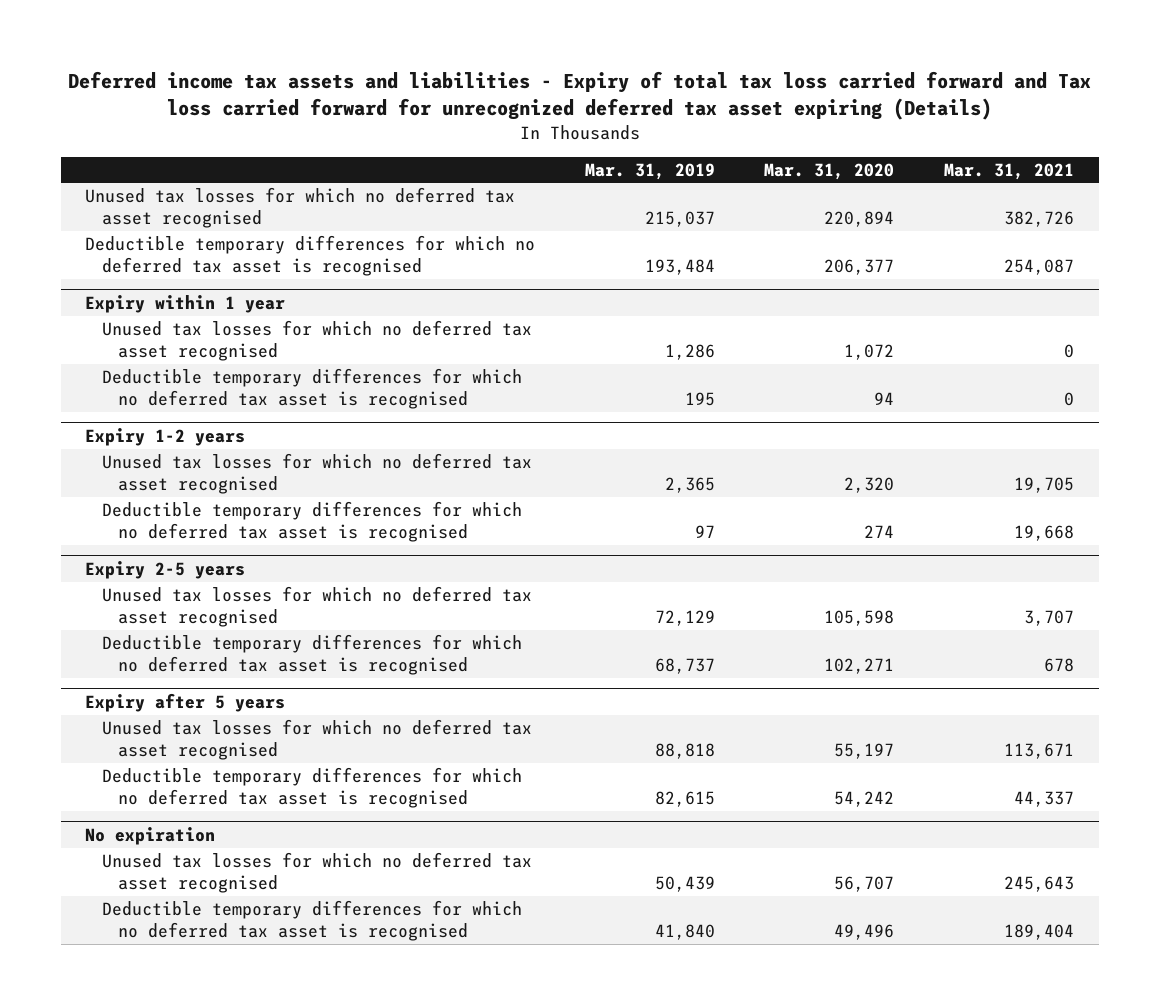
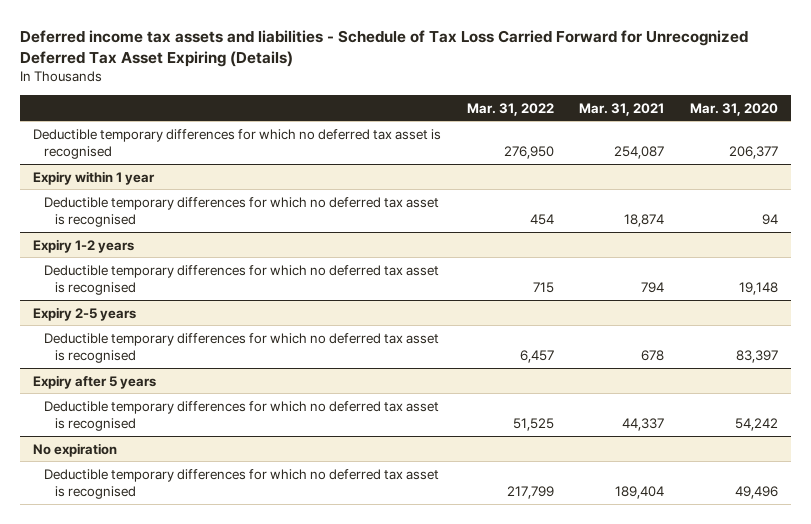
[67,70,1091,121] Deferred income tax assets and liabilities - Expiry of total tax loss carried forward and Tax loss carried forward for unrecognized deferred tax asset expiring (Details) -> [20,29,749,67] Deferred income tax assets and liabilities - Schedule of Tax Loss Carried Forward for Unrecognized Deferred Tax Asset Expiring (Details)
[584,162,715,180] Mar. 31, 2019 -> none
none -> [466,102,554,116] Mar. 31, 2022
[85,187,516,228] Unused tax losses for which no deferred tax asset recognised -> none
[101,320,532,361] Unused tax losses for which no deferred tax asset recognised -> none
[1063,391,1074,406] 0 -> [624,214,665,228] 18,874
[101,453,532,494] Unused tax losses for which no deferred tax asset recognised -> none
[864,524,895,538] 274 -> [739,282,779,296] 19,148
[1013,524,1074,541] 19,668 -> [641,282,665,294] 794
[101,586,532,627] Unused tax losses for which no deferred tax asset recognised -> none
[824,657,895,674] 102,271 -> [736,350,779,364] 83,397
[101,719,532,760] Unused tax losses for which no deferred tax asset recognised -> none
[101,852,532,893] Unused tax losses for which no deferred tax asset recognised -> none

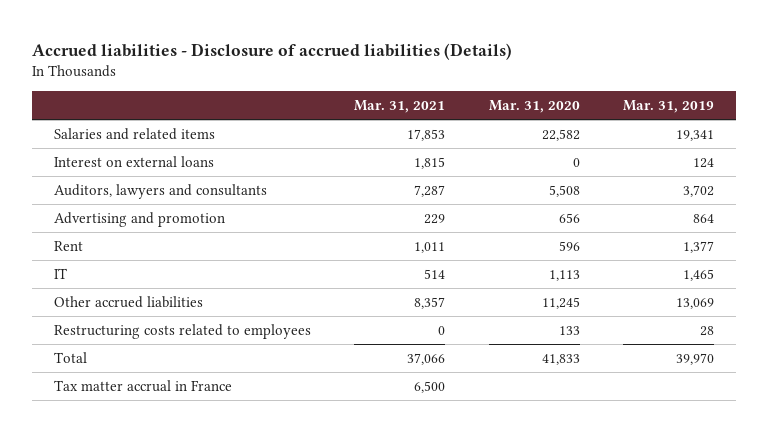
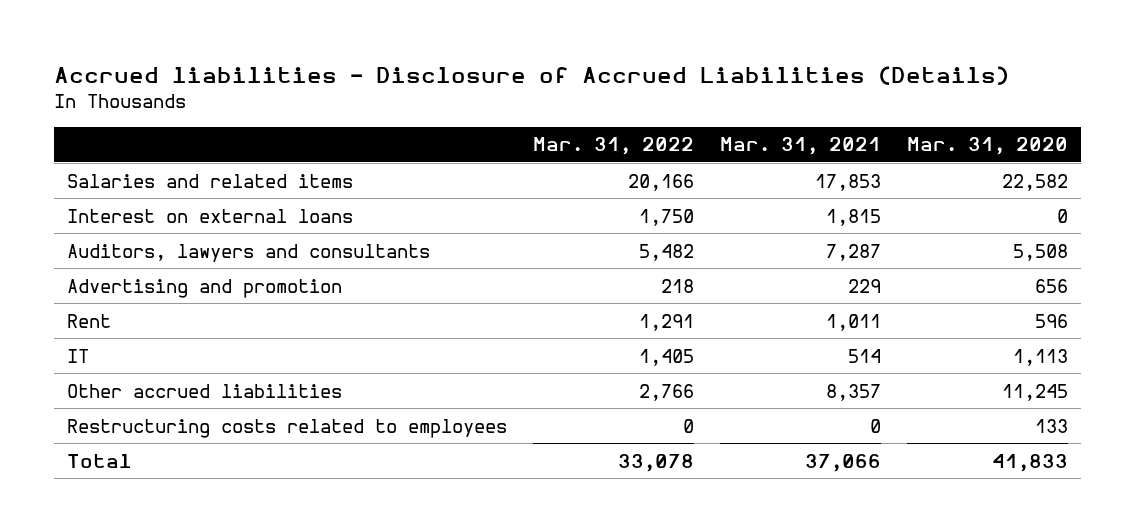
[32,42,513,60] Accrued liabilities - Disclosure of accrued liabilities (Details) -> [54,65,1010,85] Accrued liabilities - Disclosure of Accrued Liabilities (Details)
[623,100,715,114] Mar. 31, 2019 -> none
none -> [532,137,694,156] Mar. 31, 2022
[53,380,232,393] Tax matter accrual in France -> none

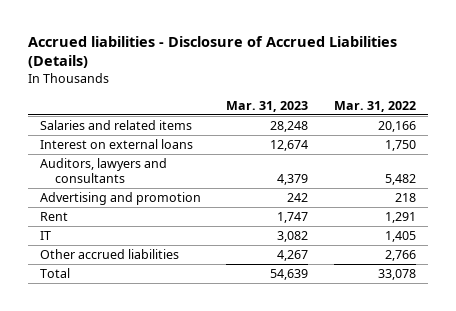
[719,137,881,156] Mar. 31, 2021 -> none
[906,137,1068,156] Mar. 31, 2020 -> none
none -> [226,100,309,112] Mar. 31, 2023
[67,418,508,438] Restructuring costs related to employees -> none

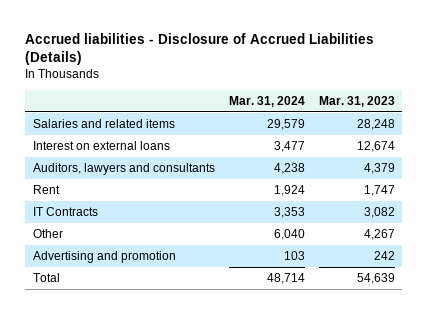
[333,100,416,112] Mar. 31, 2022 -> none
none -> [228,95,305,107] Mar. 31, 2024
[40,230,52,240] IT -> [32,207,98,217] IT Contracts
[40,248,180,259] Other accrued liabilities -> [32,229,63,239] Other
[40,191,202,205] Advertising and promotion -> [32,251,176,264] Advertising and promotion

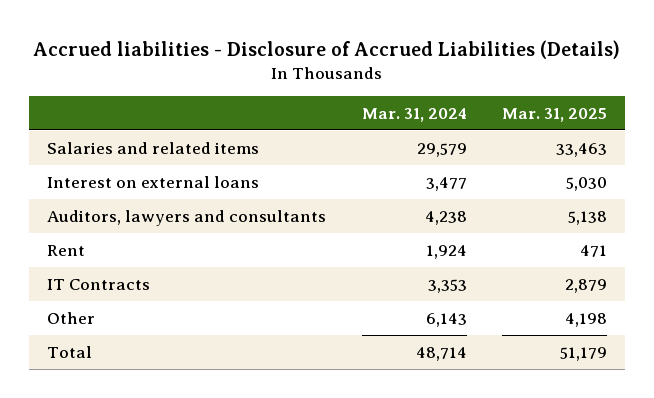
[318,95,395,107] Mar. 31, 2023 -> none
none -> [502,108,608,123] Mar. 31, 2025
[32,251,176,264] Advertising and promotion -> none
[273,229,305,241] 6,040 -> [425,312,467,327] 6,143

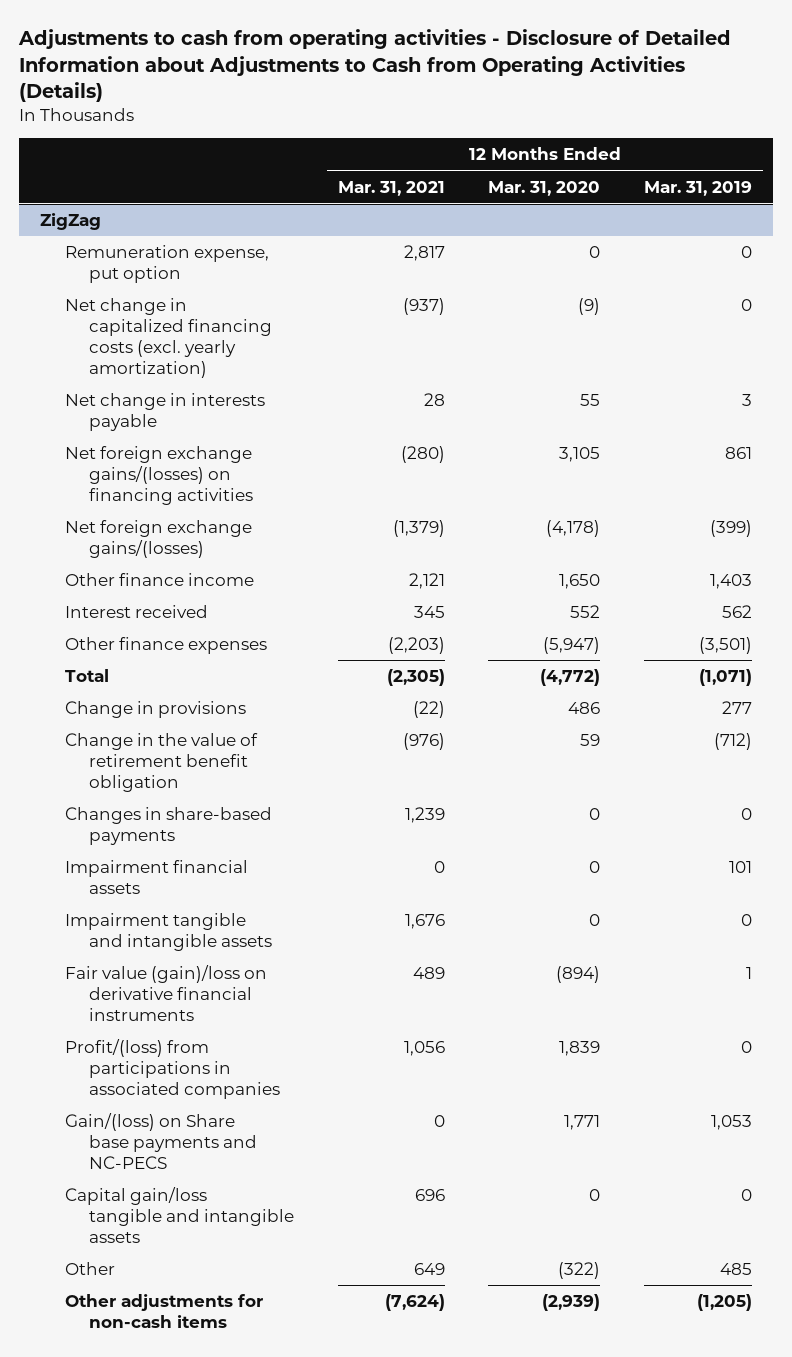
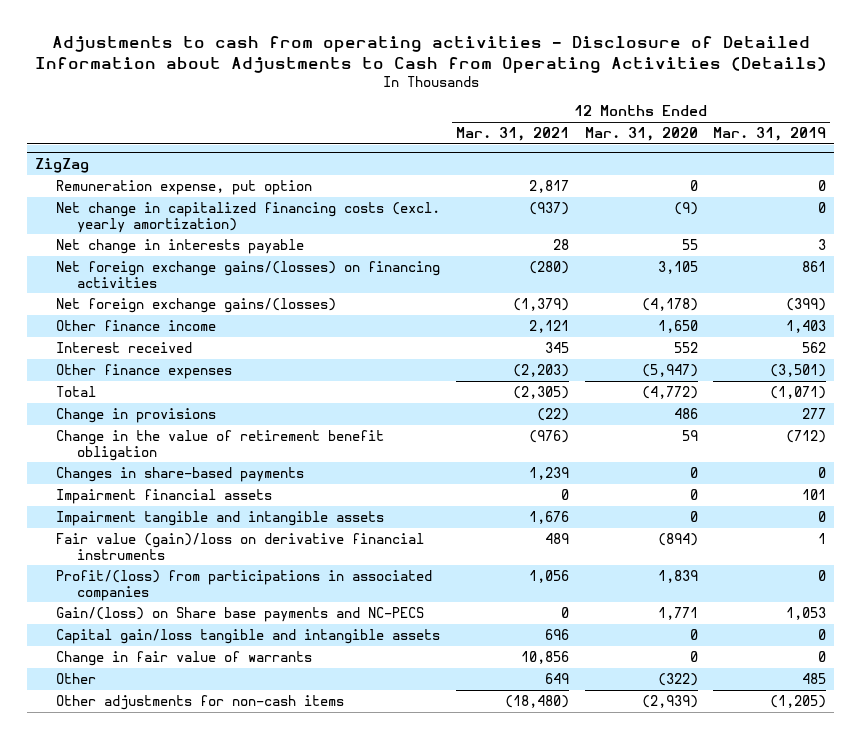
none -> [55,650,312,666] Change in fair value of warrants
[384,1294,445,1312] (7,624) -> [504,694,569,708] (18,480)

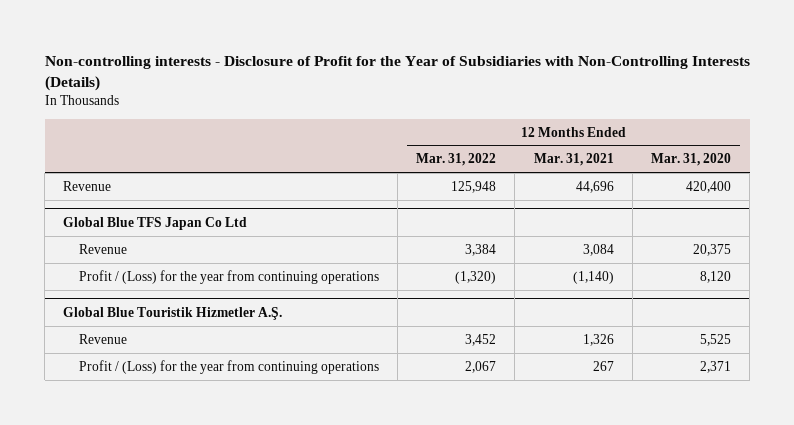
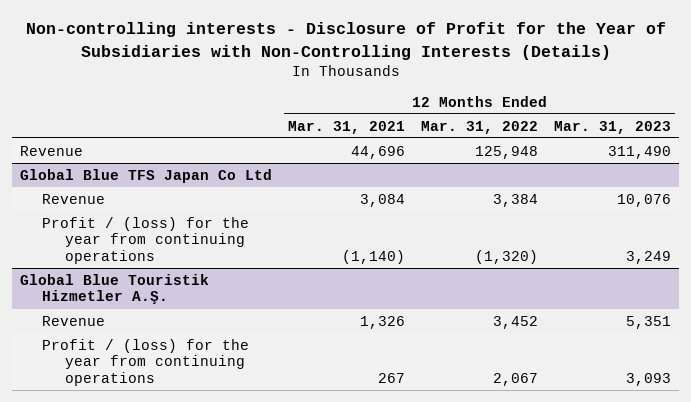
[651,153,732,167] Mar. 31, 2020 -> none
none -> [554,120,672,134] Mar. 31, 2023
[78,269,379,284] Profit / (Loss) for the year from continuing operations -> [42,216,250,265] Profit / (loss) for the year from continuing operations
[78,359,379,374] Profit / (Loss) for the year from continuing operations -> [42,338,250,387] Profit / (loss) for the year from continuing operations

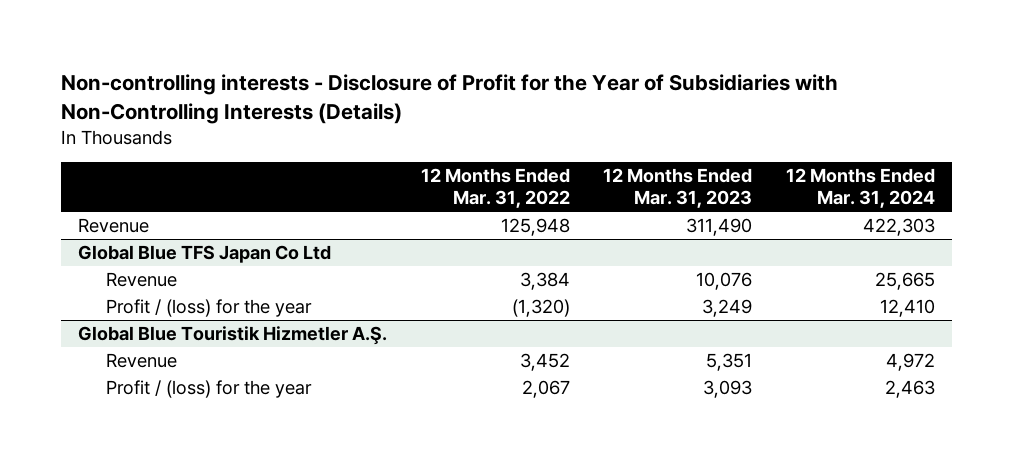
[288,120,406,134] Mar. 31, 2021 -> none
none -> [785,168,935,209] 12 Months Ended Mar. 31, 2024
[42,216,250,265] Profit / (loss) for the year from continuing operations -> [105,299,312,318] Profit / (loss) for the year
[42,338,250,387] Profit / (loss) for the year from continuing operations -> [105,380,312,399] Profit / (loss) for the year

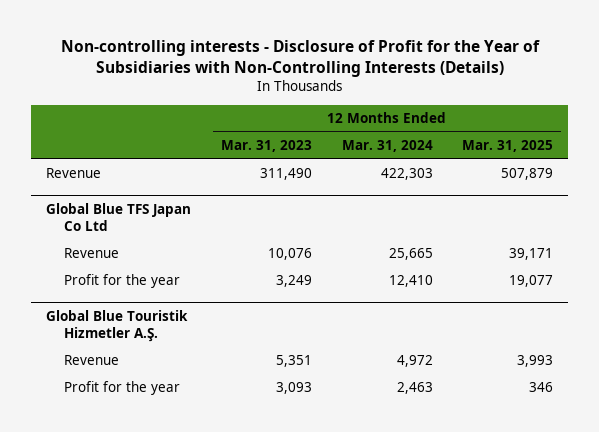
[420,168,570,209] 12 Months Ended Mar. 31, 2022 -> none
none -> [462,140,554,153] Mar. 31, 2025
[105,299,312,318] Profit / (loss) for the year -> [64,274,181,289] Profit for the year
[105,380,312,399] Profit / (loss) for the year -> [64,381,181,396] Profit for the year

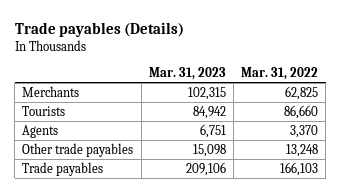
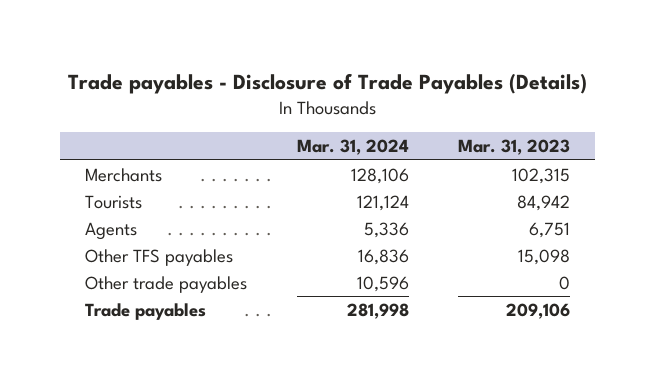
[14,22,184,38] Trade payables (Details) -> [67,72,587,94] Trade payables - Disclosure of Trade Payables (Details)
[241,66,319,80] Mar. 31, 2022 -> none
none -> [296,139,409,156] Mar. 31, 2024
none -> [84,248,233,266] Other TFS payables
[192,143,226,157] 15,098 -> [559,275,571,290] 0

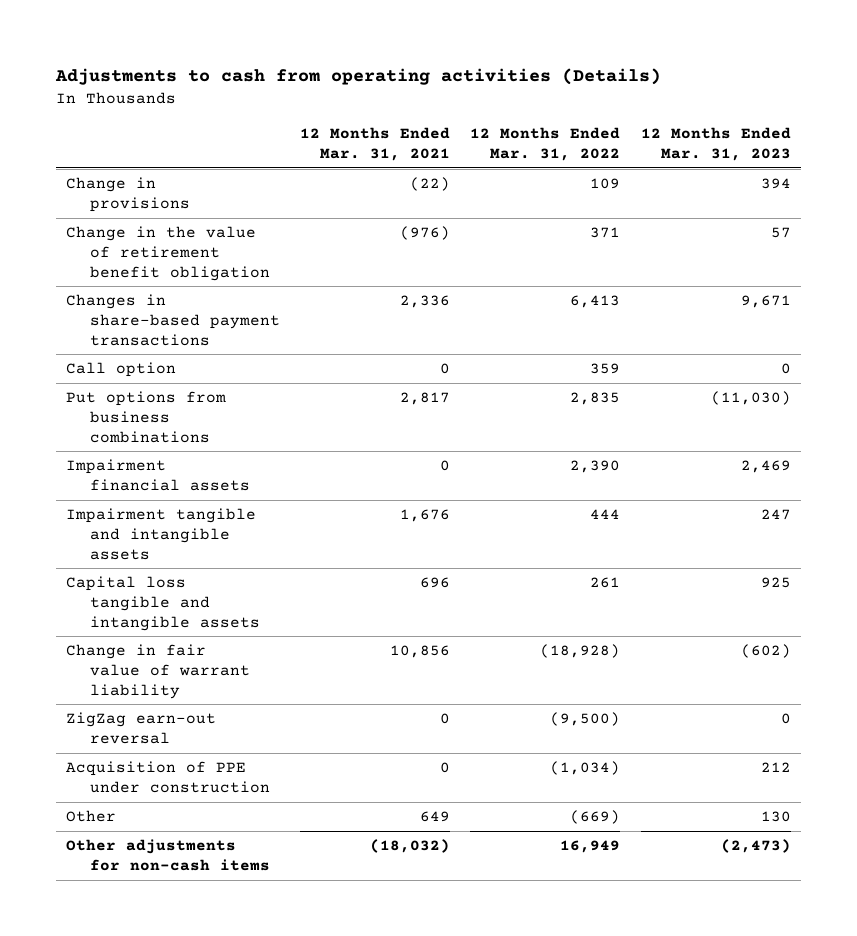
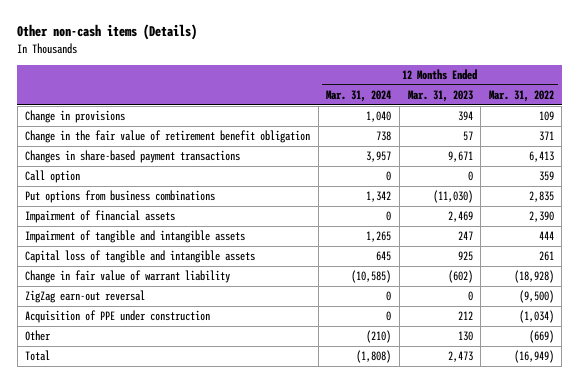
[54,68,661,86] Adjustments to cash from operating activities (Details) -> [17,24,198,41] Other non-cash items (Details)
[300,127,451,162] 12 Months Ended Mar. 31, 2021 -> none
none -> [326,90,392,103] Mar. 31, 2024
[66,226,271,281] Change in the value of retirement benefit obligation -> [25,130,311,144] Change in the fair value of retirement benefit obligation
[66,459,251,491] Impairment financial assets -> [25,210,176,224] Impairment of financial assets
[66,508,257,560] Impairment tangible and intangible assets -> [25,230,246,244] Impairment of tangible and intangible assets
[66,576,261,631] Capital loss tangible and intangible assets -> [25,250,256,264] Capital loss of tangible and intangible assets
[66,839,271,871] Other adjustments for non-cash items -> none
none -> [25,350,51,362] Total

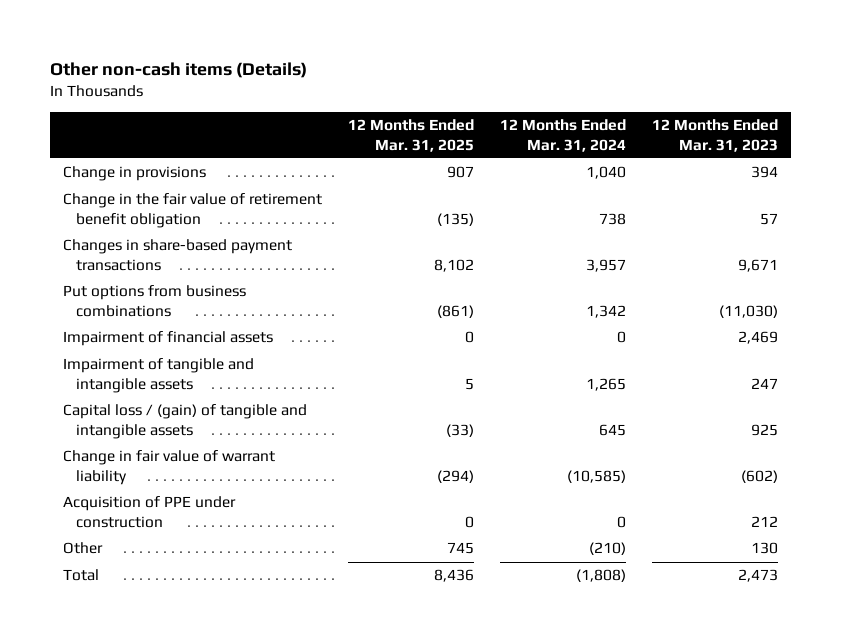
[488,90,554,103] Mar. 31, 2022 -> none
none -> [348,119,475,152] 12 Months Ended Mar. 31, 2025
[25,170,81,184] Call option -> none
[25,250,256,264] Capital loss of tangible and intangible assets -> [63,404,308,439] Capital loss / (gain) of tangible and intangible assets
[25,290,146,304] ZigZag earn-out reversal -> none

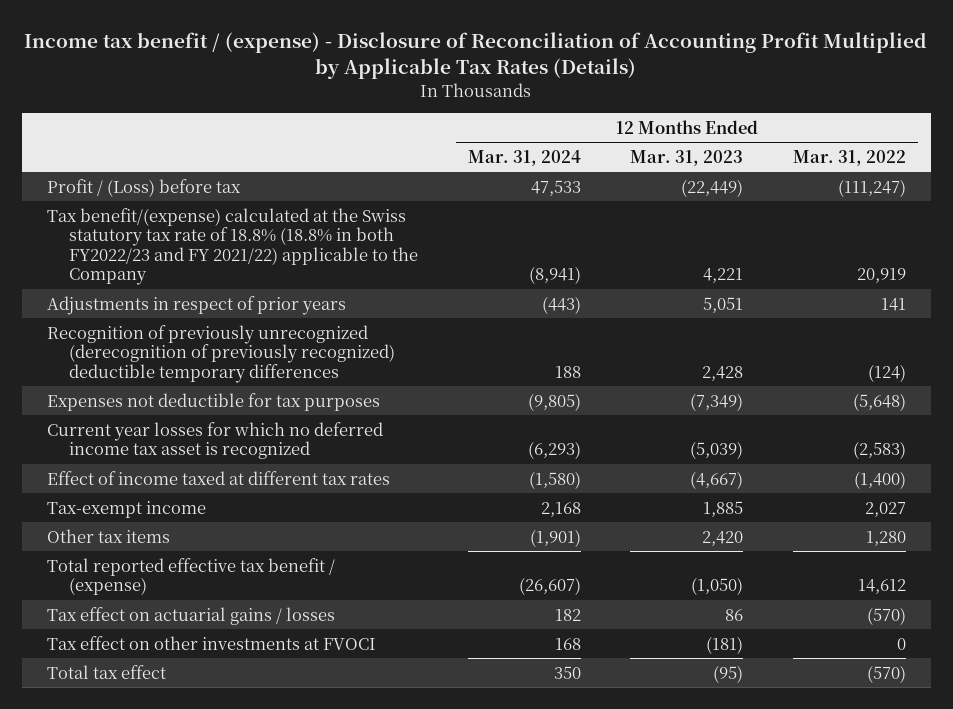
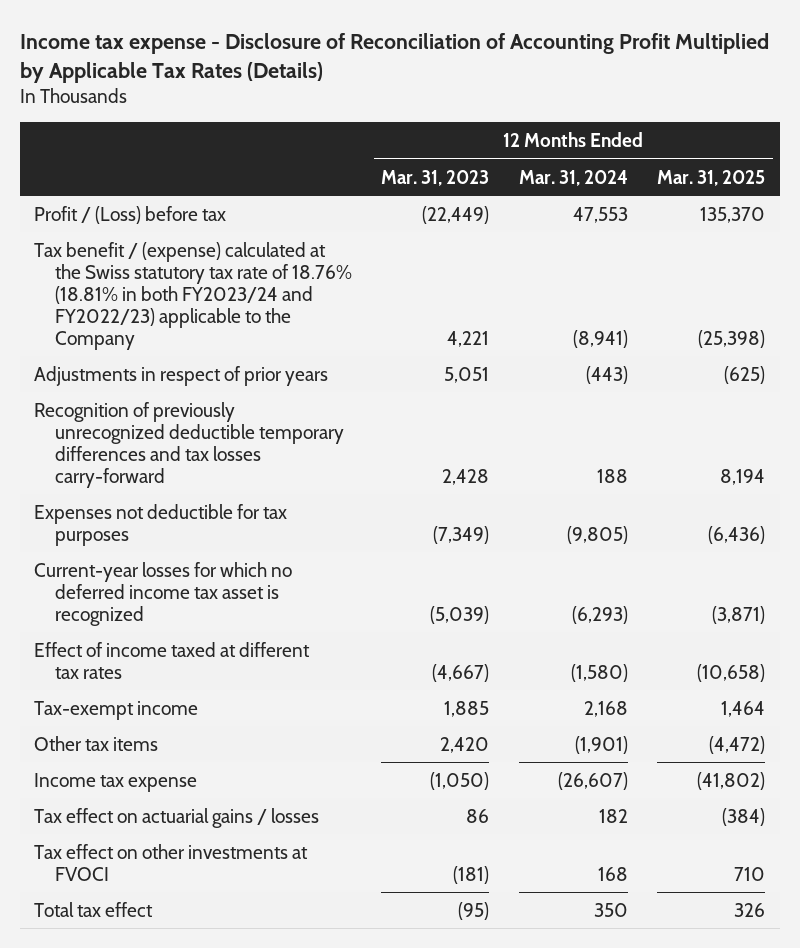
[24,32,928,80] Income tax benefit / (expense) - Disclosure of Reconciliation of Accounting Profit Multiplied by Applicable Tax Rates (Details) -> [19,32,769,84] Income tax expense - Disclosure of Reconciliation of Accounting Profit Multiplied by Applicable Tax Rates (Details)
[792,149,906,166] Mar. 31, 2022 -> none
none -> [657,169,766,186] Mar. 31, 2025
[530,179,581,196] 47,533 -> [572,206,628,223] 47,553
[46,207,419,286] Tax benefit/(expense) calculated at the Swiss statutory tax rate of 18.8% (18.8% in both FY2022/23 and FY 2021/22) applicable to the Company -> [34,241,352,350] Tax benefit / (expense) calculated at the Swiss statutory tax rate of 18.76% (18.81% in both FY2023/24 and FY2022/23) applicable to the Company
[46,324,396,383] Recognition of previously unrecognized (derecognition of previously recognized) deductible temporary differences -> [34,401,344,488] Recognition of previously unrecognized deductible temporary differences and tax losses carry-forward
[46,421,383,460] Current year losses for which no deferred income tax asset is recognized -> [34,561,293,626] Current-year losses for which no deferred income tax asset is recognized
[46,557,335,596] Total reported effective tax benefit / (expense) -> [34,772,198,792] Income tax expense

